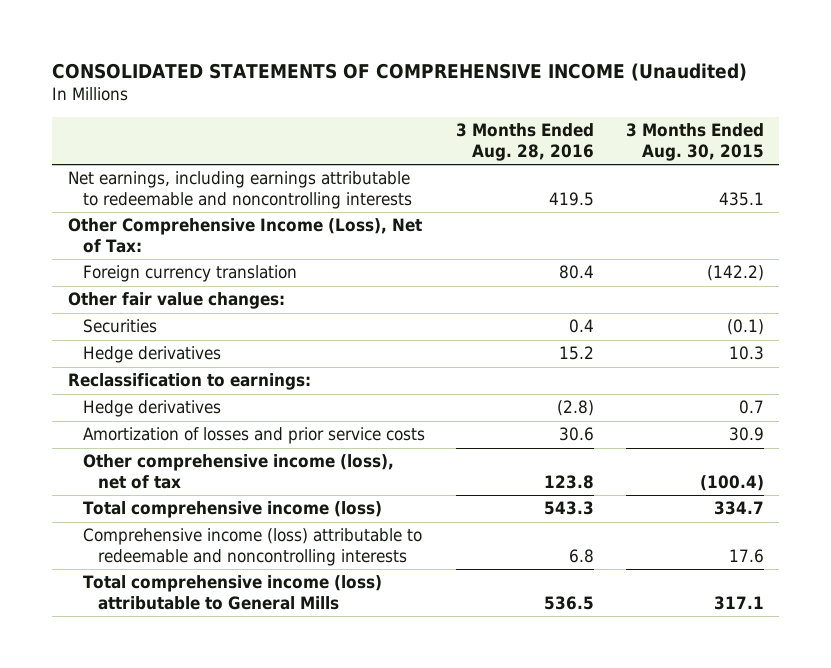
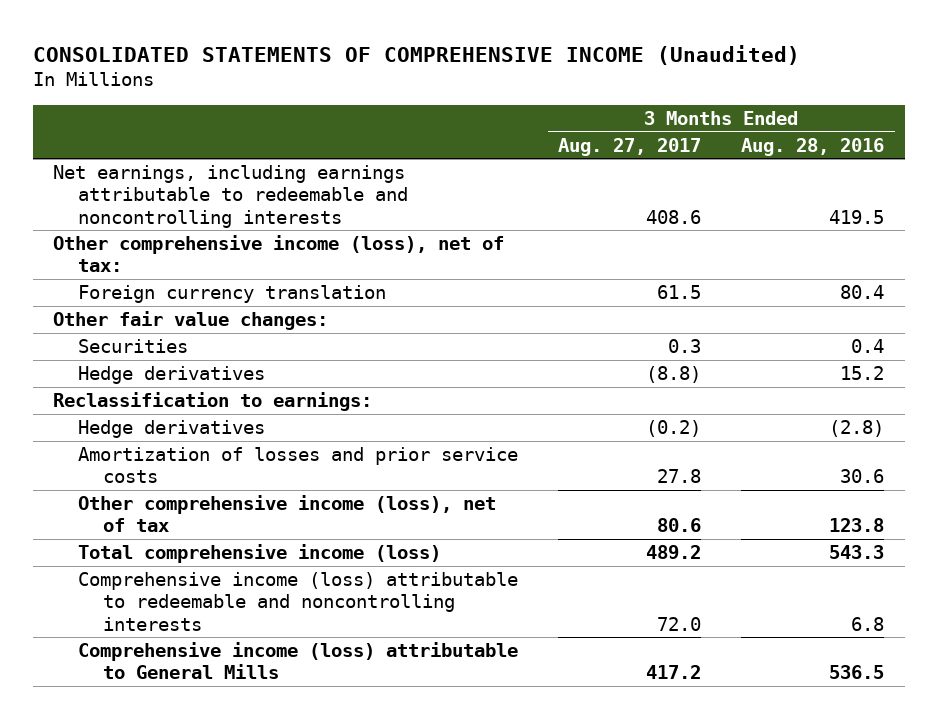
[625,123,764,161] 3 Months Ended Aug. 30, 2015 -> none
none -> [558,137,702,156] Aug. 27, 2017
[67,218,422,254] Other Comprehensive Income (Loss), Net of Tax: -> [53,235,505,273] Other comprehensive income (loss), net of tax:
[82,575,382,611] Total comprehensive income (loss) attributable to General Mills -> [77,642,518,680] Comprehensive income (loss) attributable to General Mills

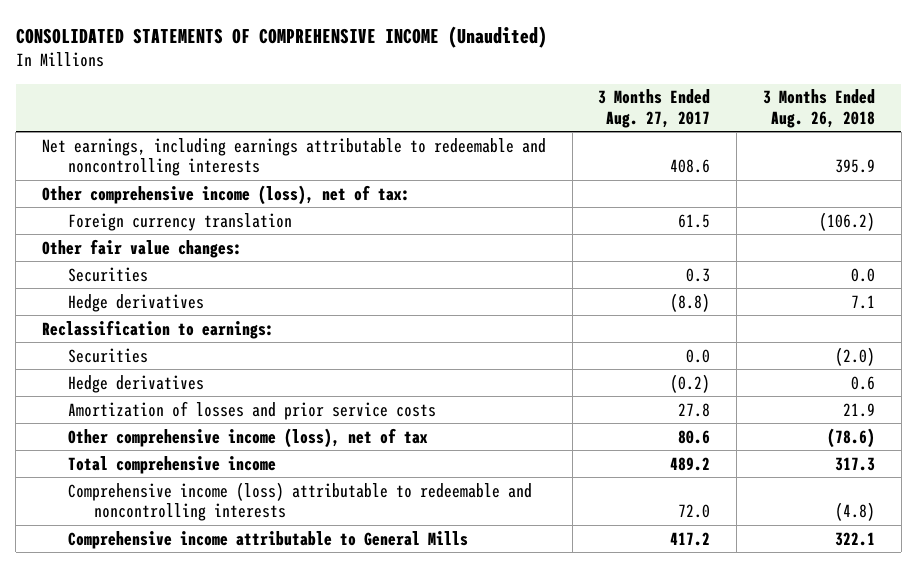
[741,137,885,156] Aug. 28, 2016 -> none
none -> [762,89,875,129] 3 Months Ended Aug. 26, 2018
none -> [68,347,149,363] Securities
[77,544,441,564] Total comprehensive income (loss) -> [68,455,277,474] Total comprehensive income
[77,642,518,680] Comprehensive income (loss) attributable to General Mills -> [68,530,469,549] Comprehensive income attributable to General Mills

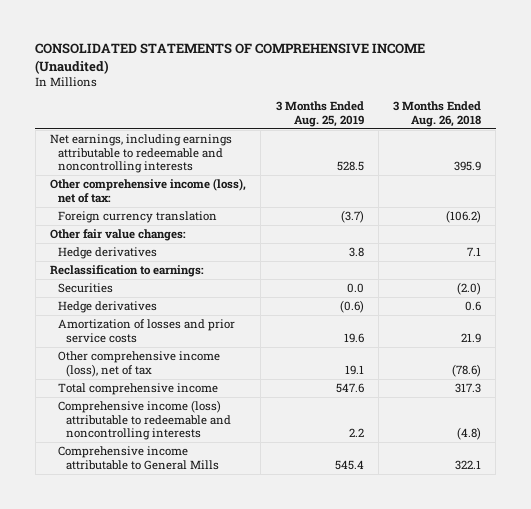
[598,89,711,129] 3 Months Ended Aug. 27, 2017 -> none
none -> [275,101,364,127] 3 Months Ended Aug. 25, 2019
[68,266,149,282] Securities -> none

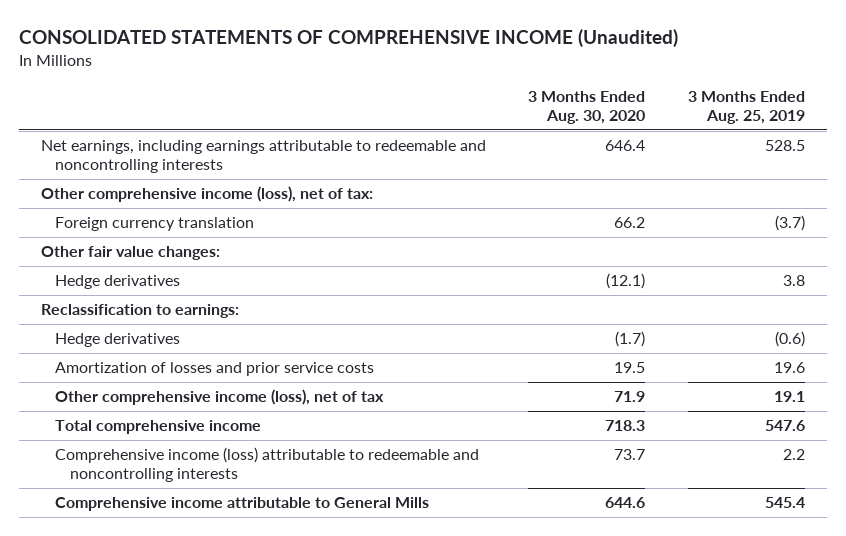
[393,101,482,127] 3 Months Ended Aug. 26, 2018 -> none
none -> [528,90,646,125] 3 Months Ended Aug. 30, 2020
[58,283,114,294] Securities -> none

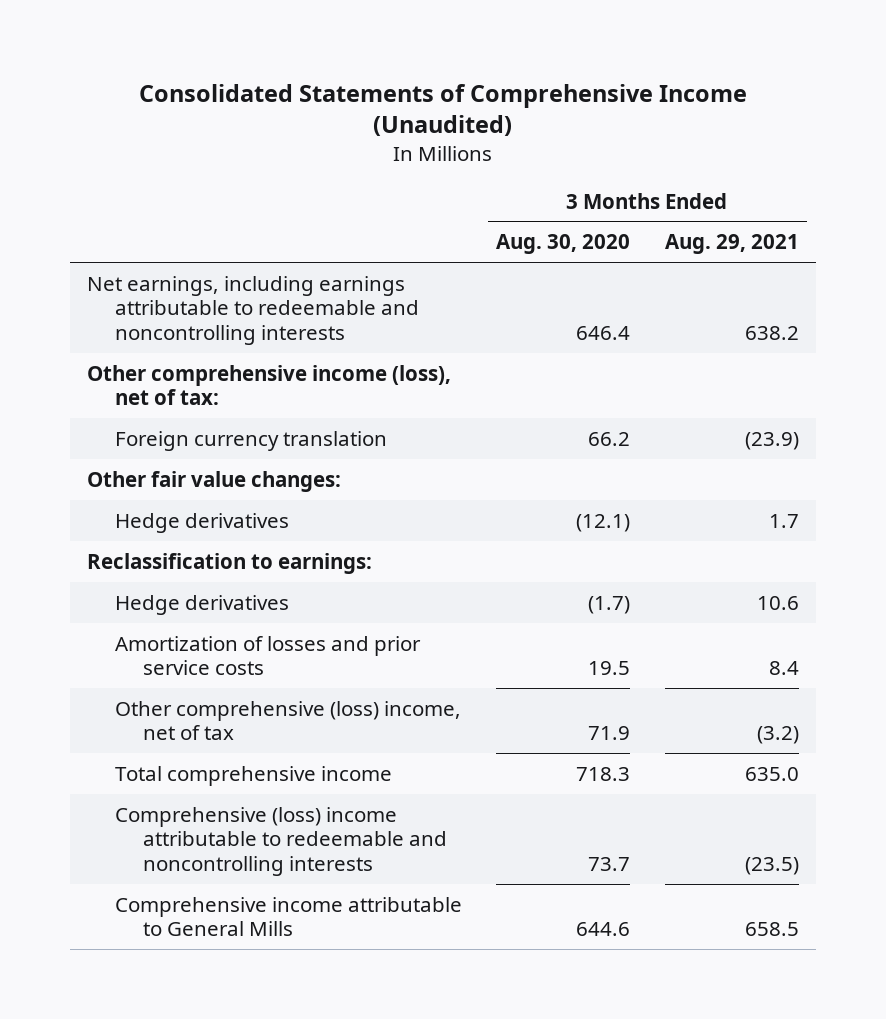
[19,29,679,48] CONSOLIDATED STATEMENTS OF COMPREHENSIVE INCOME (Unaudited) -> [138,83,747,137] Consolidated Statements of Comprehensive Income (Unaudited)
[688,90,806,125] 3 Months Ended Aug. 25, 2019 -> none
none -> [664,234,799,255] Aug. 29, 2021
[55,389,385,406] Other comprehensive income (loss), net of tax -> [114,700,461,741] Other comprehensive (loss) income, net of tax
[55,447,480,483] Comprehensive income (loss) attributable to redeemable and noncontrolling interests -> [114,806,447,877] Comprehensive (loss) income attributable to redeemable and noncontrolling interests

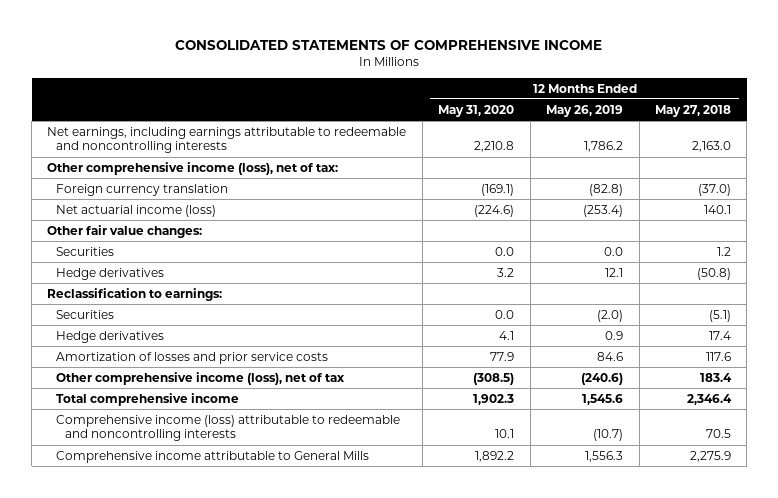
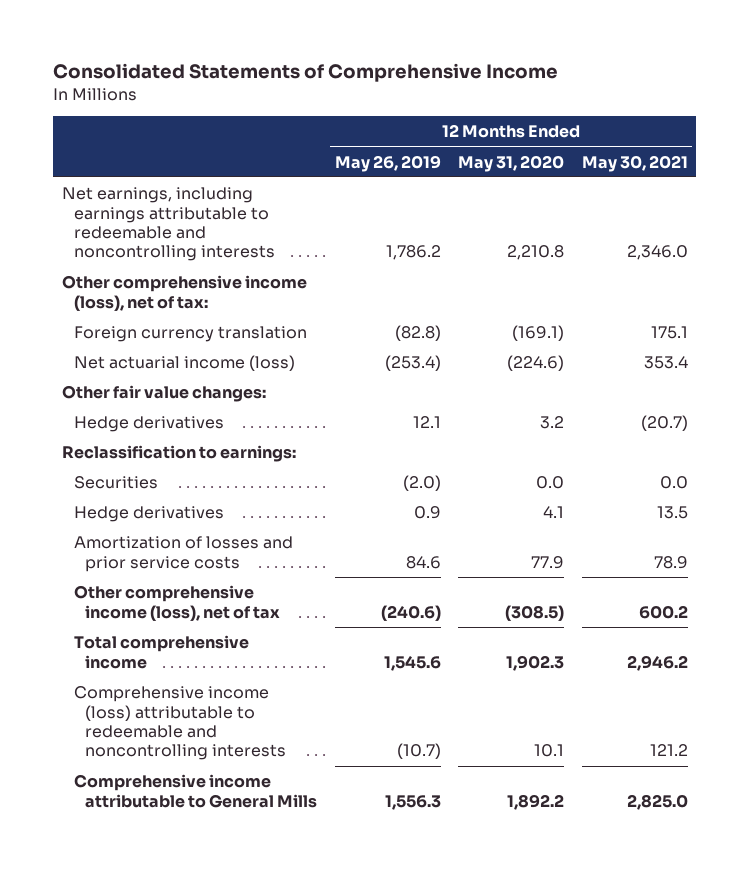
[175,39,603,50] CONSOLIDATED STATEMENTS OF COMPREHENSIVE INCOME -> [53,63,559,83] Consolidated Statements of Comprehensive Income
[654,104,731,117] May 27, 2018 -> none
none -> [581,154,688,172] May 30, 2021
[56,246,115,256] Securities -> none

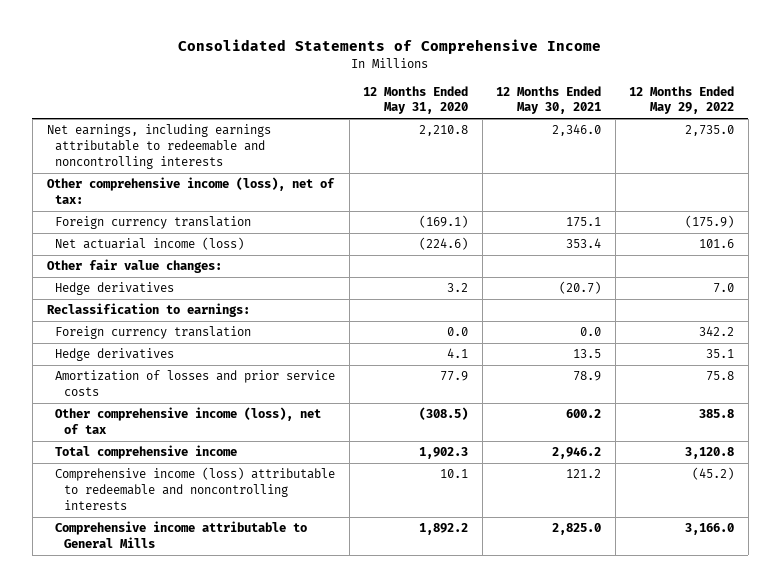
[334,154,441,172] May 26, 2019 -> none
none -> [629,85,735,115] 12 Months Ended May 29, 2022
[73,476,158,490] Securities -> none
none -> [55,326,252,340] Foreign currency translation

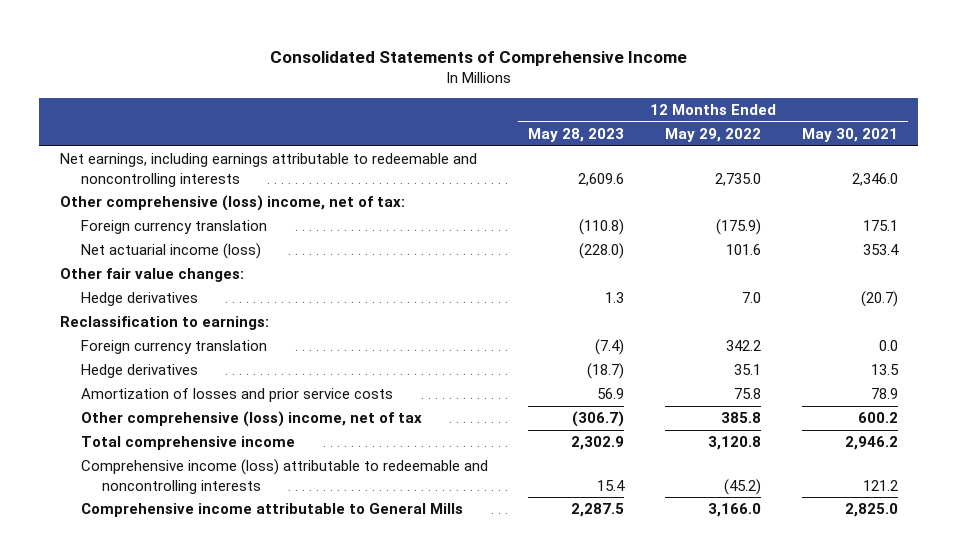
[363,85,469,115] 12 Months Ended May 31, 2020 -> none
none -> [528,128,625,143] May 28, 2023
[46,177,335,205] Other comprehensive income (loss), net of tax: -> [59,195,405,212] Other comprehensive (loss) income, net of tax:
[55,407,322,435] Other comprehensive income (loss), net of tax -> [80,411,422,428] Other comprehensive (loss) income, net of tax

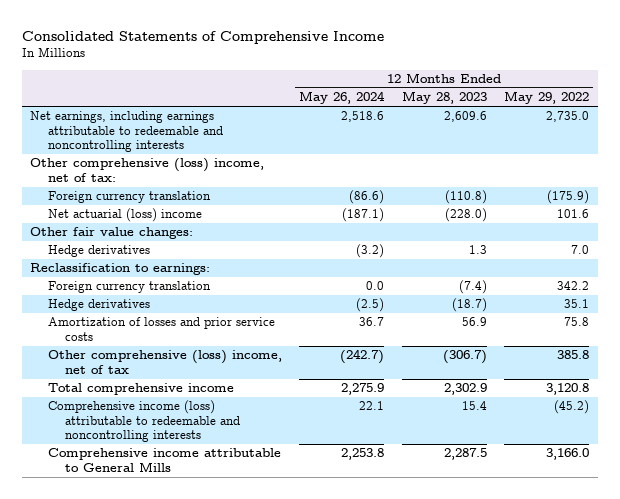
[801,128,898,143] May 30, 2021 -> none
none -> [299,91,386,105] May 26, 2024
[80,243,261,260] Net actuarial income (loss) -> [47,208,202,223] Net actuarial (loss) income

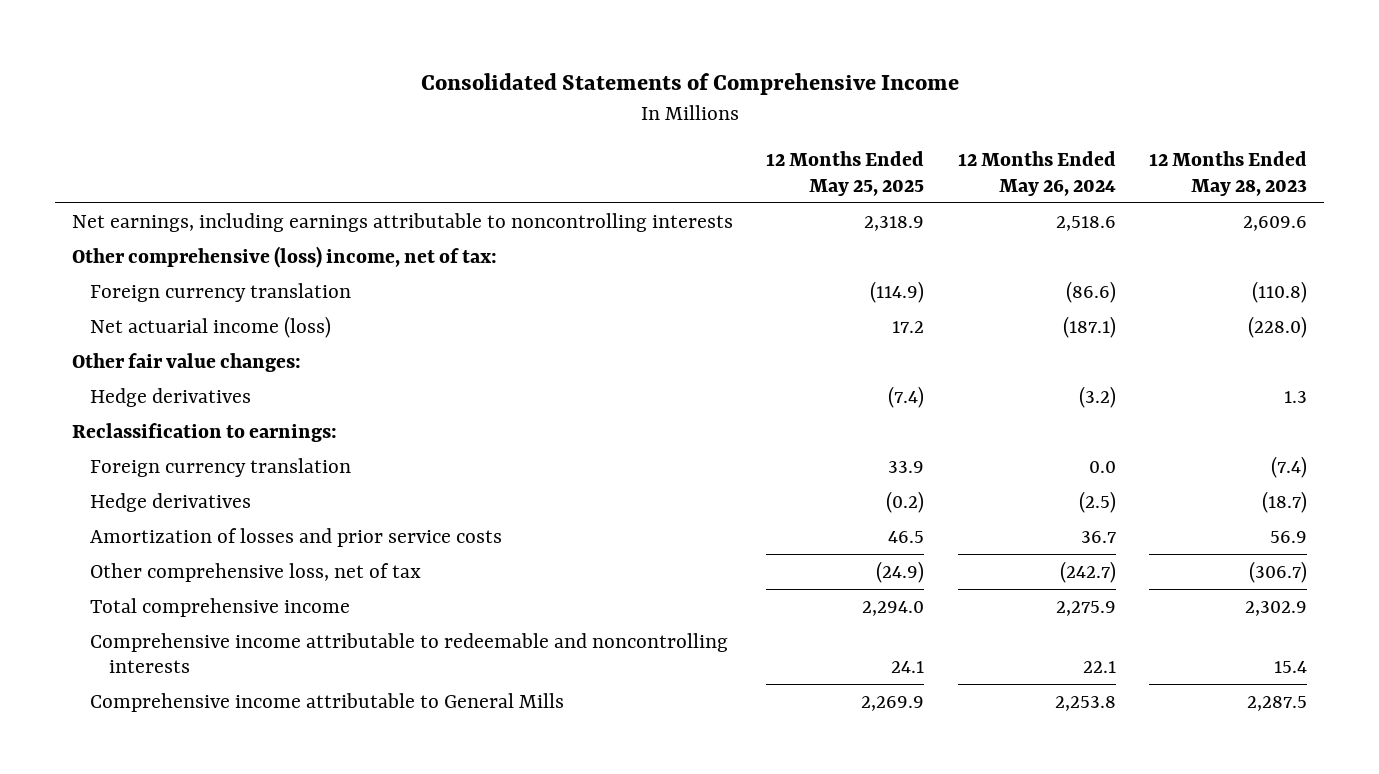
[504,91,590,105] May 29, 2022 -> none
none -> [766,151,925,196] 12 Months Ended May 25, 2025
[30,111,223,153] Net earnings, including earnings attributable to redeemable and noncontrolling interests -> [71,212,733,232] Net earnings, including earnings attributable to noncontrolling interests
[47,208,202,223] Net actuarial (loss) income -> [90,315,332,338] Net actuarial income (loss)
[47,350,282,374] Other comprehensive (loss) income, net of tax -> [90,562,422,582] Other comprehensive loss, net of tax
[47,400,241,443] Comprehensive income (loss) attributable to redeemable and noncontrolling interests -> [90,632,729,674] Comprehensive income attributable to redeemable and noncontrolling interests

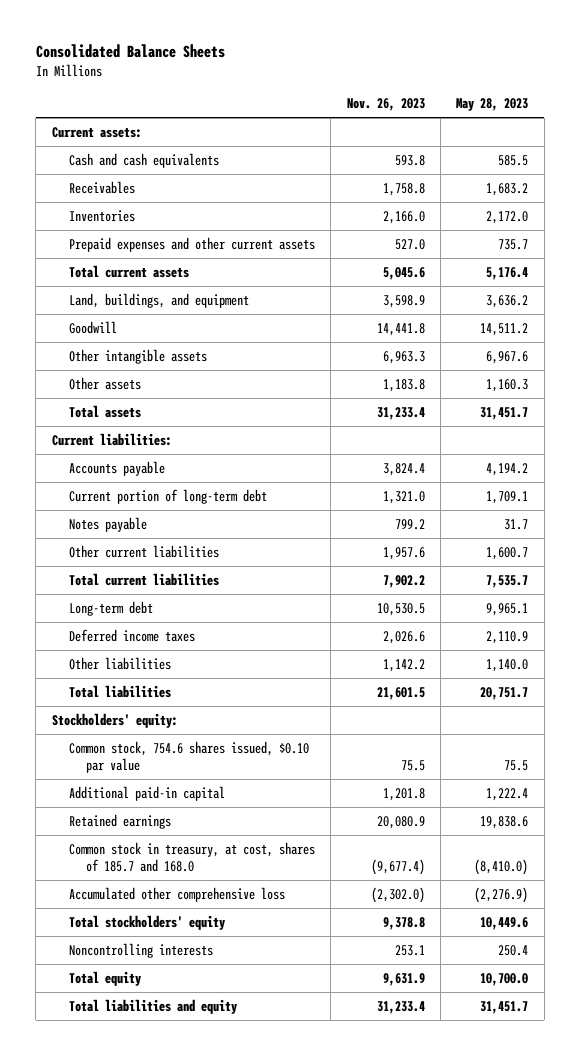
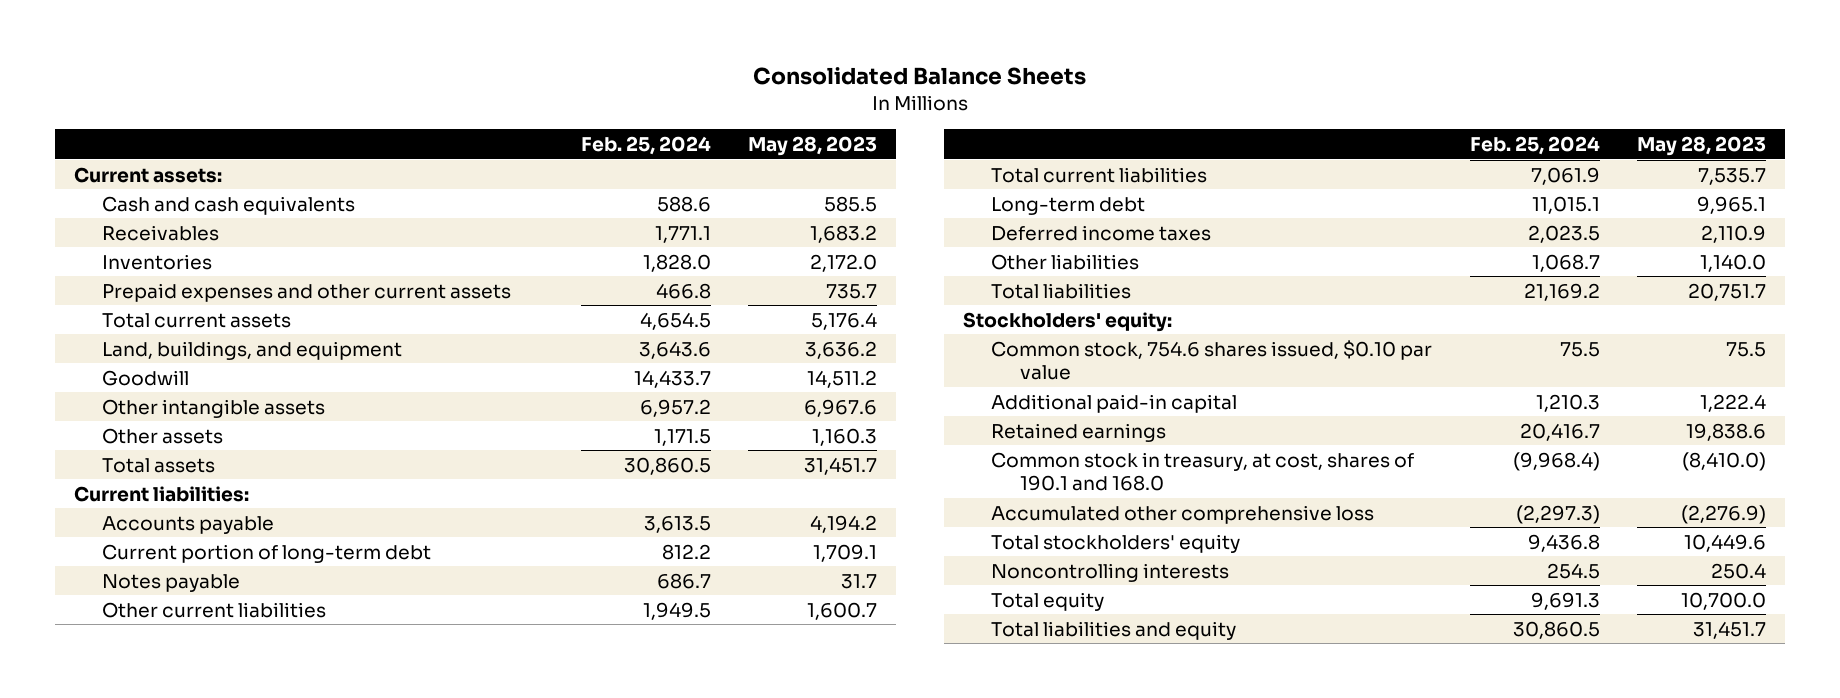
[346,98,425,112] Nov. 26, 2023 -> none
none -> [580,135,711,155] Feb. 25, 2024
[68,841,315,873] Common stock in treasury, at cost, shares of 185.7 and 168.0 -> [991,451,1415,492] Common stock in treasury, at cost, shares of 190.1 and 168.0

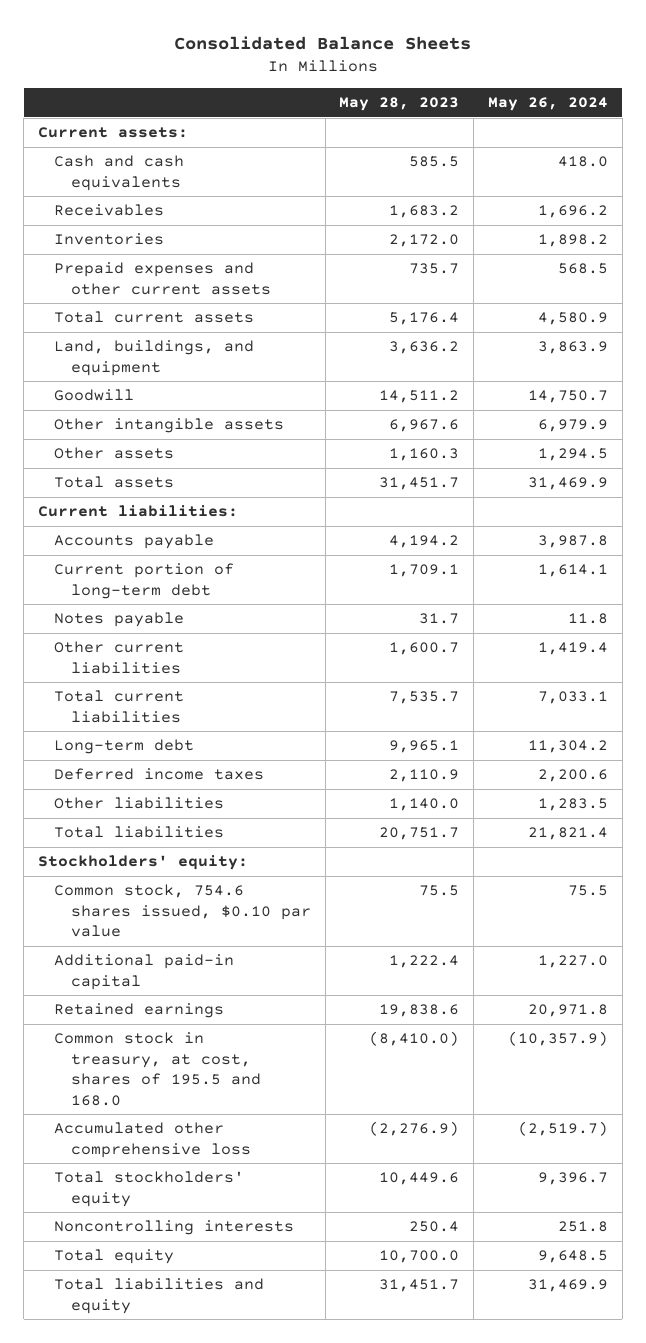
[580,135,711,155] Feb. 25, 2024 -> none
none -> [487,96,608,111] May 26, 2024
[991,451,1415,492] Common stock in treasury, at cost, shares of 190.1 and 168.0 -> [54,1032,261,1106] Common stock in treasury, at cost, shares of 195.5 and 168.0

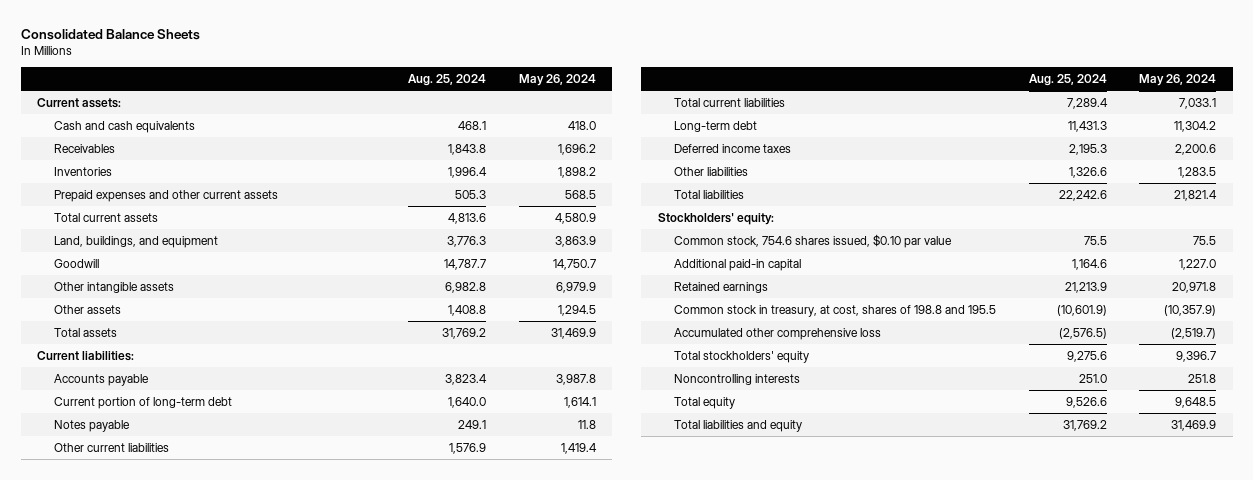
[339,96,460,111] May 28, 2023 -> none
none -> [408,74,487,87] Aug. 25, 2024
[54,1032,261,1106] Common stock in treasury, at cost, shares of 195.5 and 168.0 -> [674,304,997,317] Common stock in treasury, at cost, shares of 198.8 and 195.5

